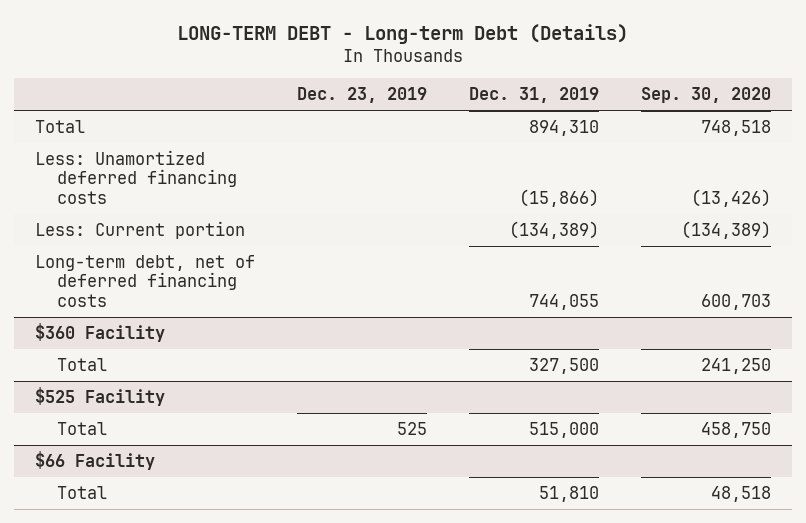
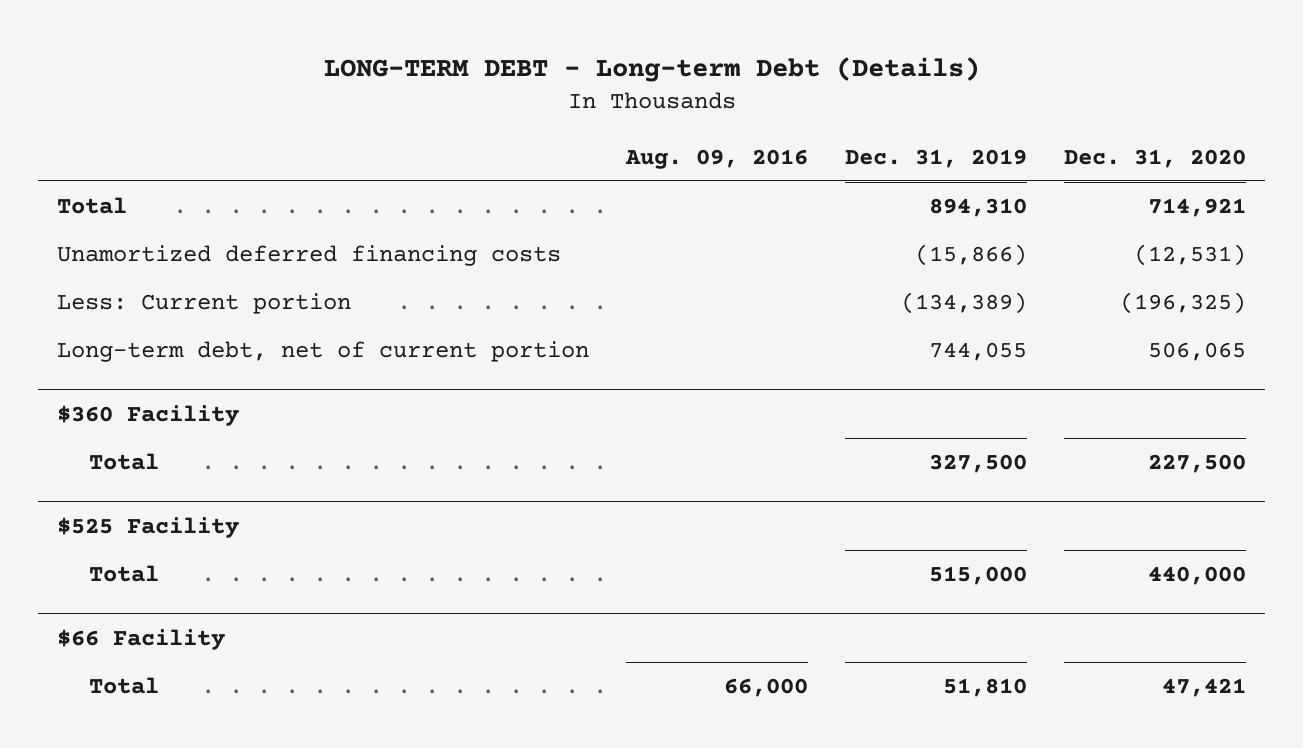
[297,87,428,104] Dec. 23, 2019 -> none
[640,87,771,104] Sep. 30, 2020 -> none
none -> [625,148,809,169] Aug. 09, 2016
none -> [1064,148,1247,168] Dec. 31, 2020
[35,150,237,204] Less: Unamortized deferred financing costs -> [56,245,561,267] Unamortized deferred financing costs
[35,255,256,307] Long-term debt, net of deferred financing costs -> [56,341,589,363] Long-term debt, net of current portion

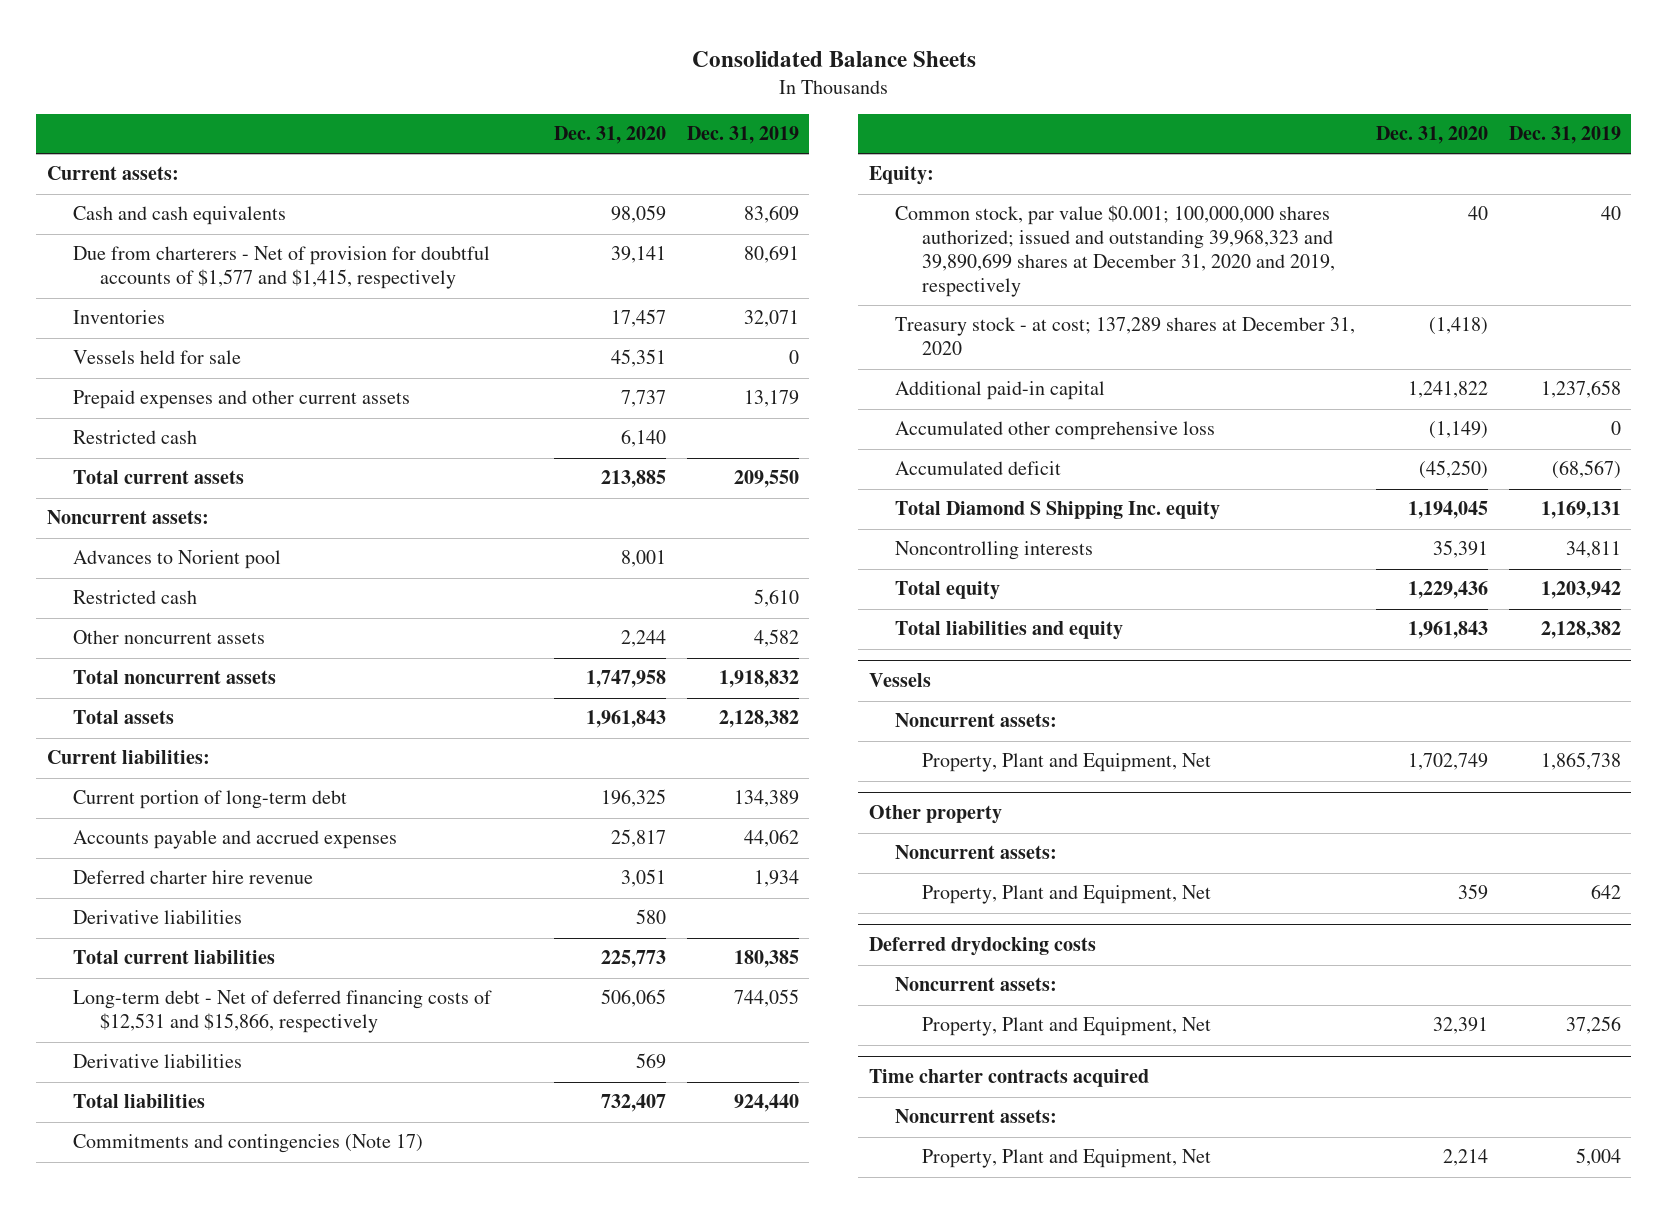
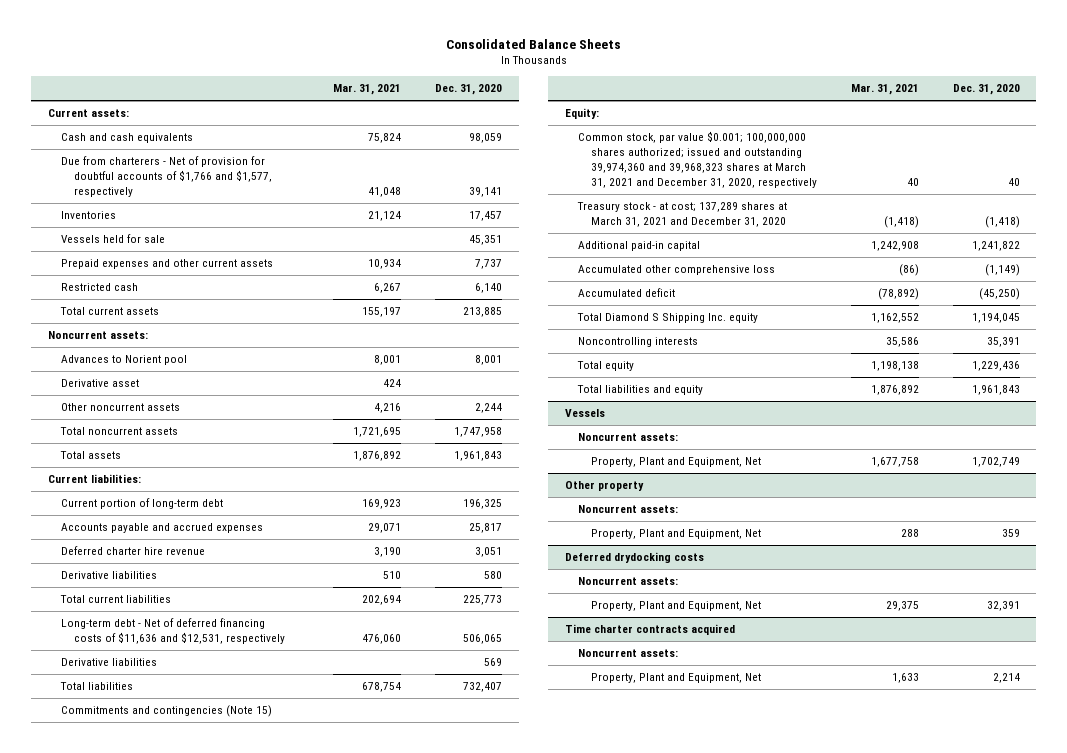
[686,126,799,145] Dec. 31, 2019 -> none
none -> [333,84,402,96] Mar. 31, 2021
[73,246,491,290] Due from charterers - Net of provision for doubtful accounts of $1,577 and $1,415, respectively -> [60,156,272,198] Due from charterers - Net of provision for doubtful accounts of $1,766 and $1,577, respectively
[73,590,198,605] Restricted cash -> none
none -> [60,379,139,388] Derivative asset
[73,990,493,1034] Long-term debt - Net of deferred financing costs of $12,531 and $15,866, respectively -> [60,618,285,645] Long-term debt - Net of deferred financing costs of $11,636 and $12,531, respectively
[73,1134,424,1154] Commitments and contingencies (Note 17) -> [60,705,272,718] Commitments and contingencies (Note 15)
[895,205,1336,298] Common stock, par value $0.001; 100,000,000 shares authorized; issued and outstanding 39,968,323 and 39,890,699 shares at December 31, 2020 and 2019, respectively -> [577,131,818,189] Common stock, par value $0.001; 100,000,000 shares authorized; issued and outstanding 39,974,360 and 39,968,323 shares at March 31, 2021 and December 31, 2020, respectively
[895,317,1356,356] Treasury stock - at cost; 137,289 shares at December 31, 2020 -> [576,202,787,228] Treasury stock - at cost; 137,289 shares at March 31, 2021 and December 31, 2020

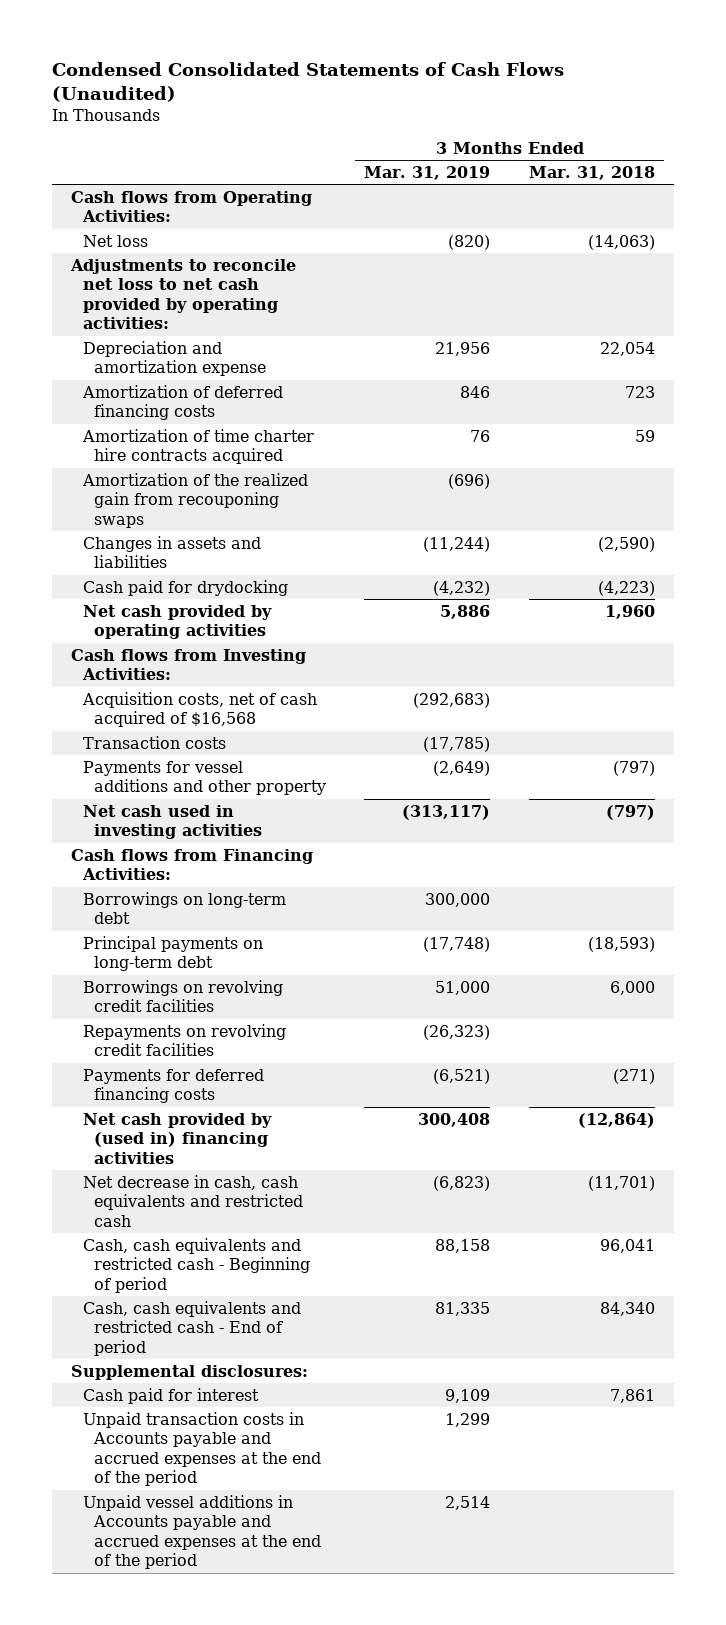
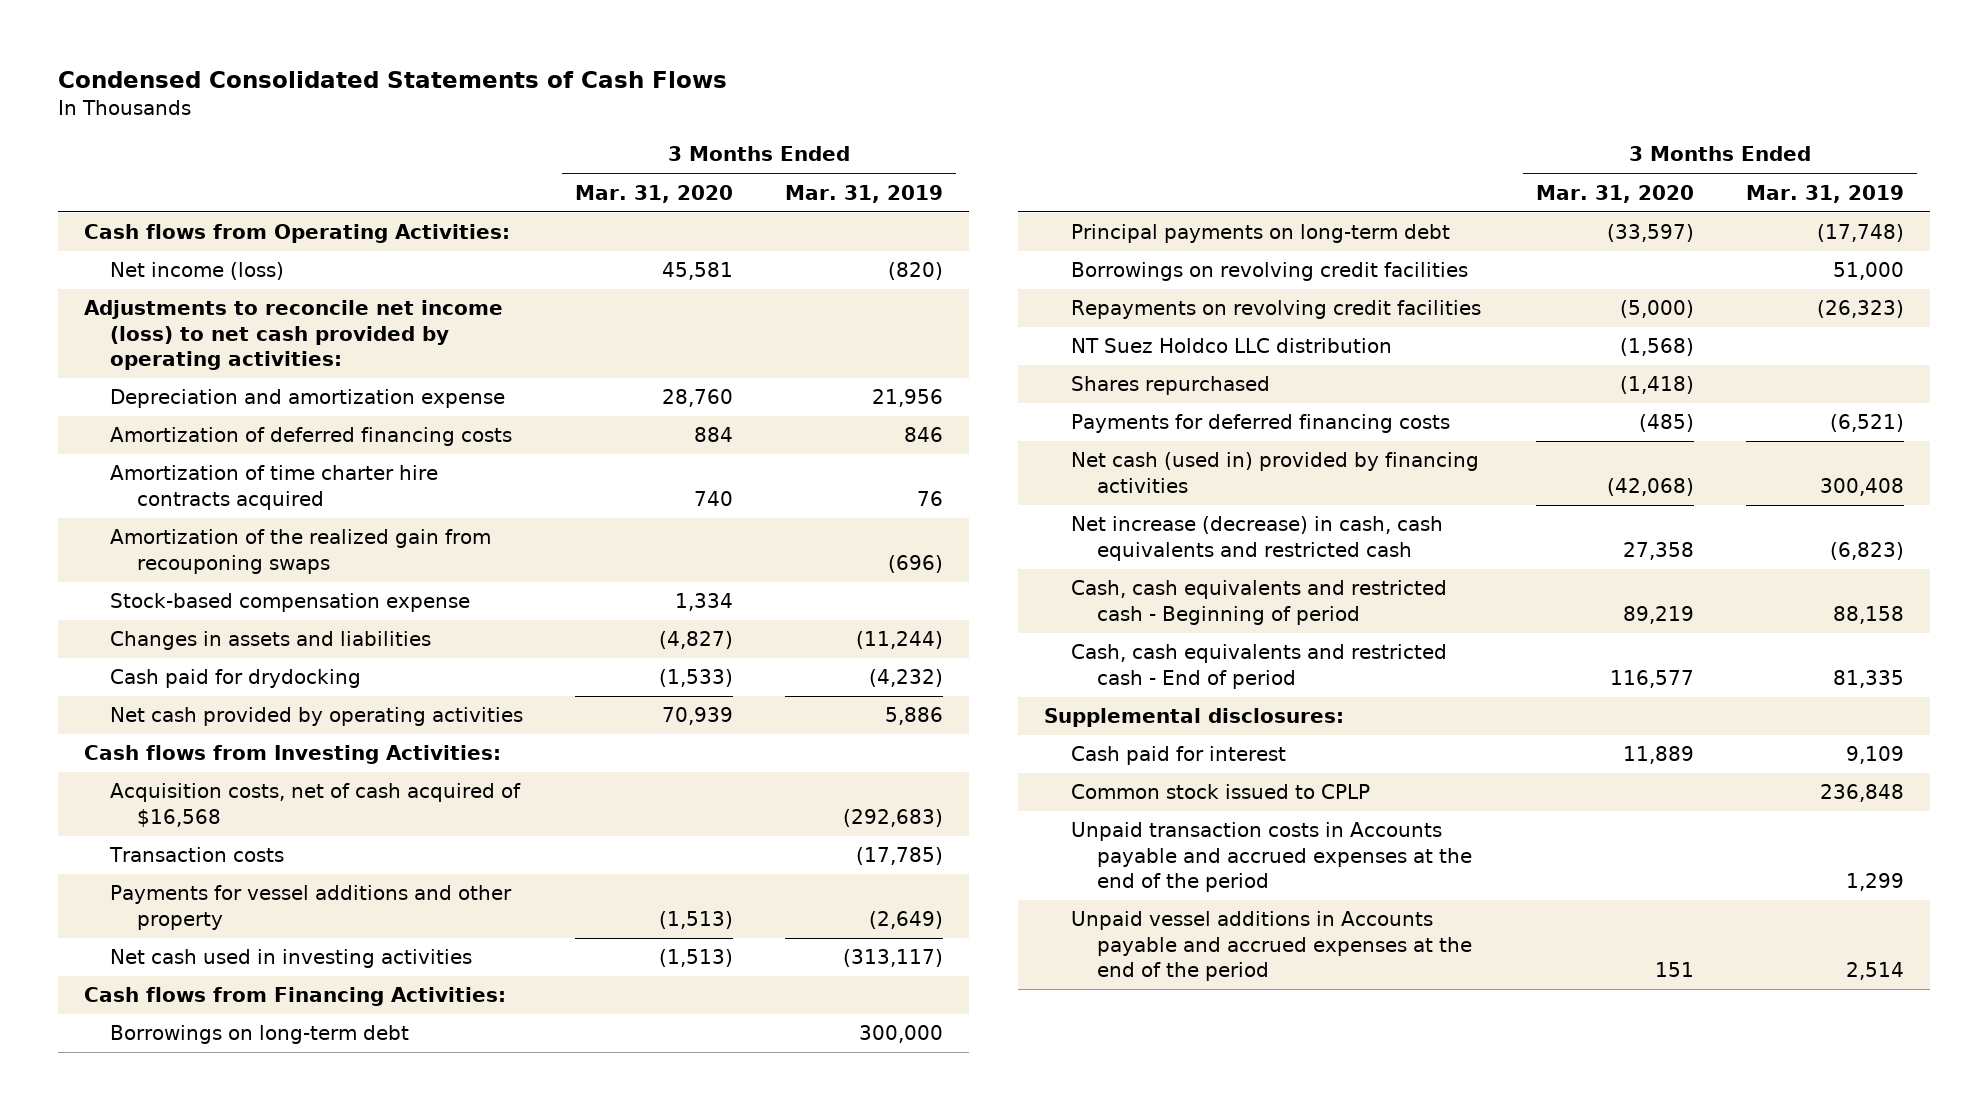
[51,61,564,102] Condensed Consolidated Statements of Cash Flows (Unaudited) -> [57,71,727,89] Condensed Consolidated Statements of Cash Flows
[528,165,655,180] Mar. 31, 2018 -> none
none -> [575,184,734,203] Mar. 31, 2020
[82,234,148,247] Net loss -> [110,262,285,281] Net income (loss)
[70,258,297,330] Adjustments to reconcile net loss to net cash provided by operating activities: -> [83,300,503,371] Adjustments to reconcile net income (loss) to net cash provided by operating activities:
none -> [110,593,471,613] Stock-based compensation expense
none -> [1070,338,1392,354] NT Suez Holdco LLC distribution
none -> [1070,376,1270,396] Shares repurchased
[82,1112,272,1164] Net cash provided by (used in) financing activities -> [1070,452,1479,493] Net cash (used in) provided by financing activities
[82,1174,303,1227] Net decrease in cash, cash equivalents and restricted cash -> [1070,516,1443,561] Net increase (decrease) in cash, cash equivalents and restricted cash
none -> [1070,784,1370,800] Common stock issued to CPLP

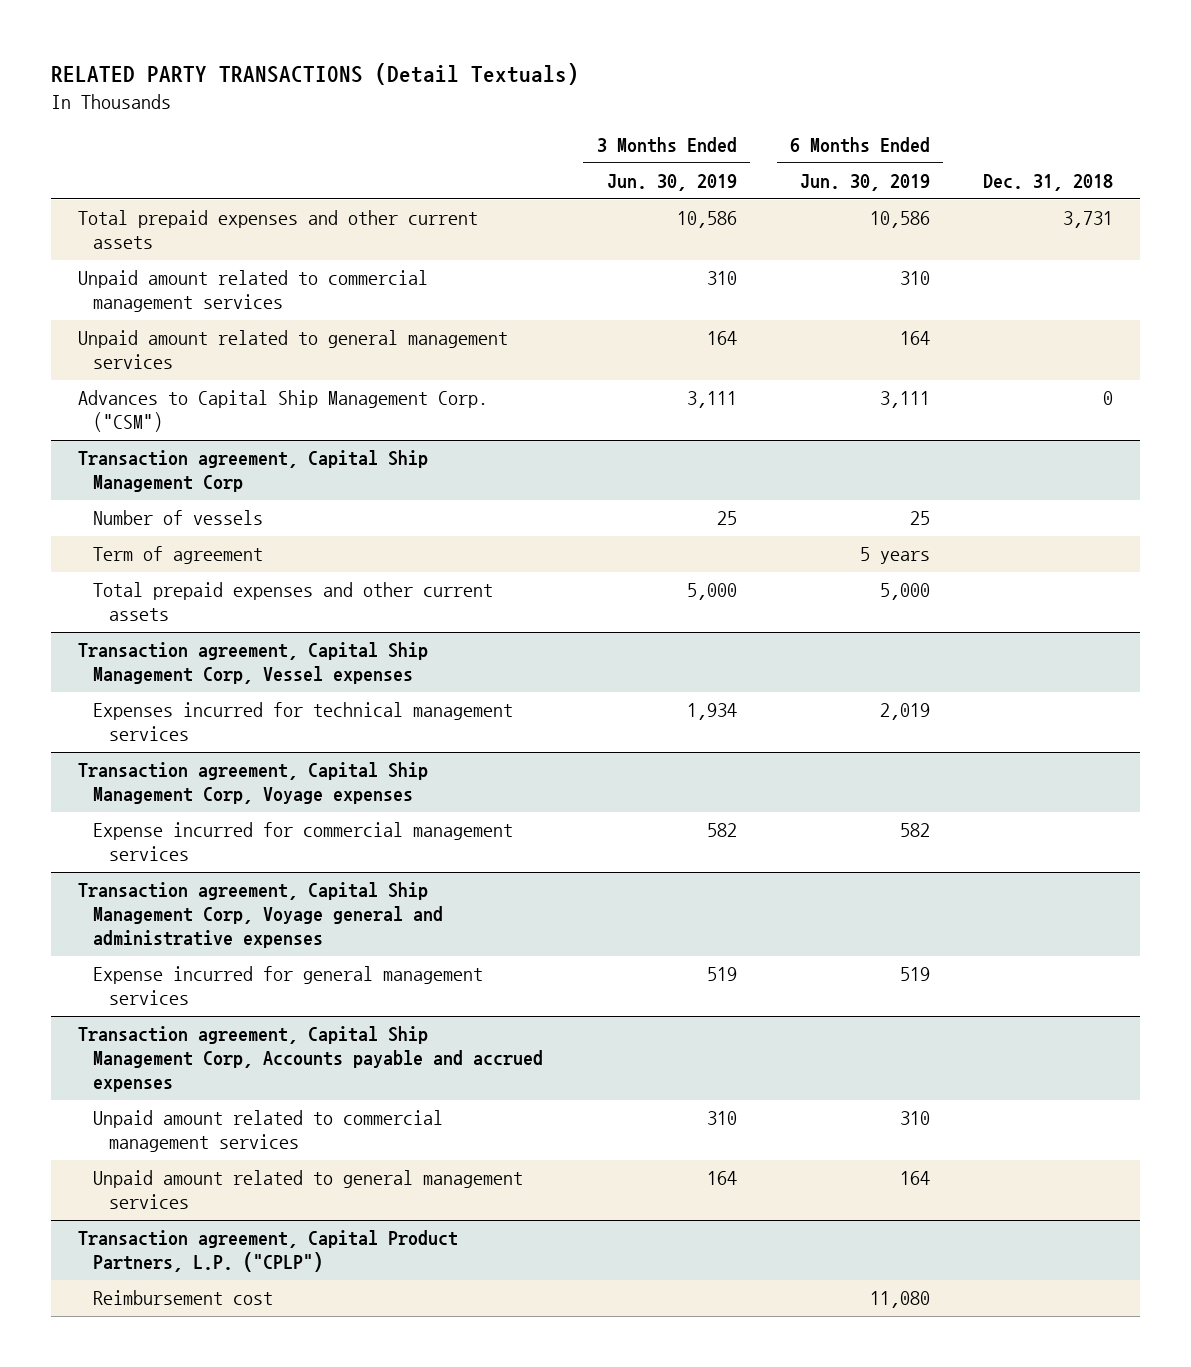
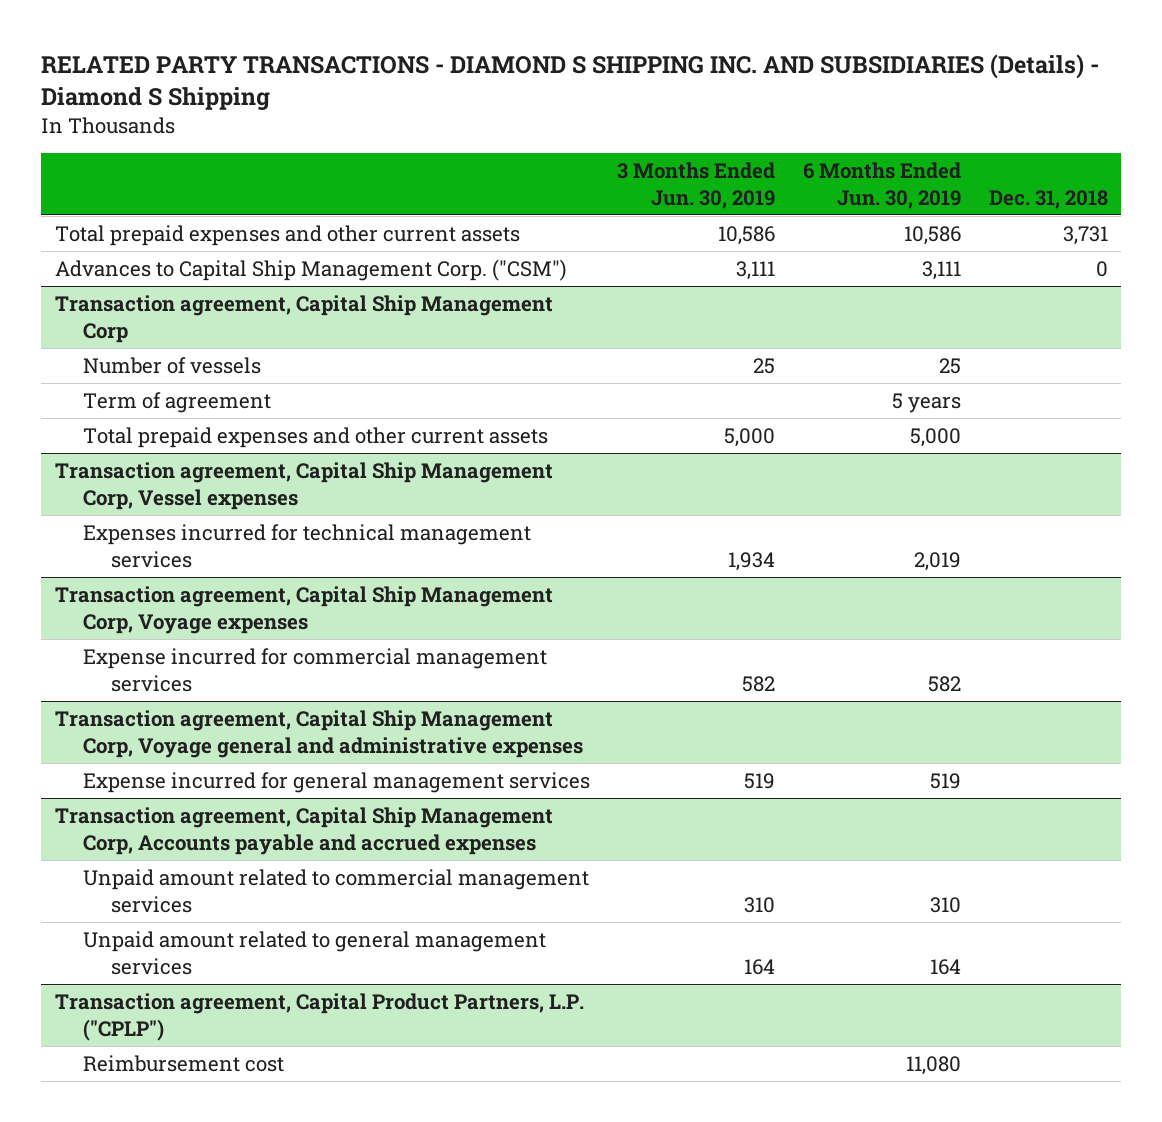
[50,63,579,86] RELATED PARTY TRANSACTIONS (Detail Textuals) -> [40,53,1099,111] RELATED PARTY TRANSACTIONS - DIAMOND S SHIPPING INC. AND SUBSIDIARIES (Details) - Diamond S Shipping
[77,270,428,313] Unpaid amount related to commercial management services -> none
[77,330,508,370] Unpaid amount related to general management services -> none

